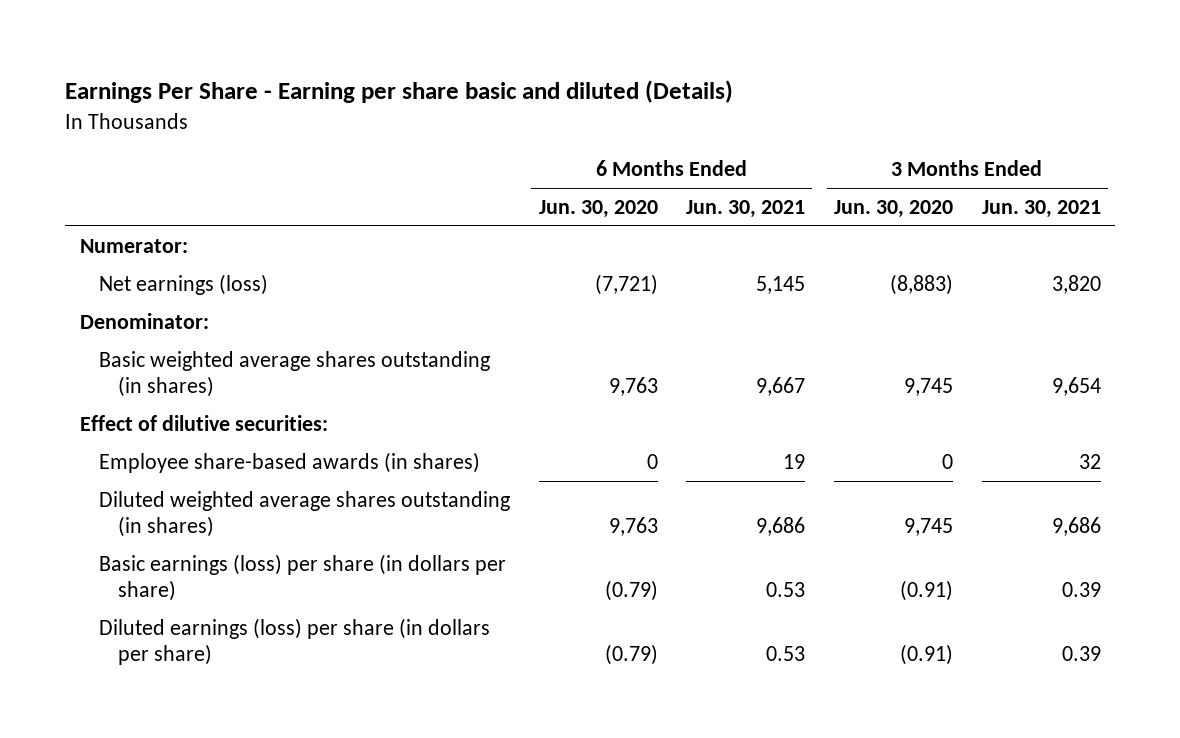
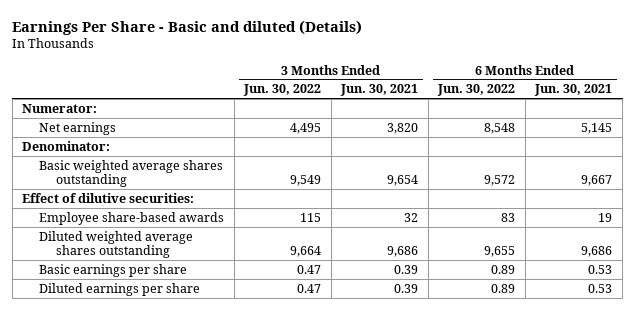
[65,80,734,104] Earnings Per Share - Earning per share basic and diluted (Details) -> [12,19,363,35] Earnings Per Share - Basic and diluted (Details)
[538,199,658,218] Jun. 30, 2020 -> none
[833,199,953,218] Jun. 30, 2020 -> none
none -> [243,84,322,97] Jun. 30, 2022
none -> [437,84,516,97] Jun. 30, 2022
[98,273,268,295] Net earnings (loss) -> [38,121,116,135] Net earnings
[98,350,490,398] Basic weighted average shares outstanding (in shares) -> [38,159,223,188] Basic weighted average shares outstanding
[98,451,480,473] Employee share-based awards (in shares) -> [38,211,224,225] Employee share-based awards
[98,490,510,538] Diluted weighted average shares outstanding (in shares) -> [38,230,193,259] Diluted weighted average shares outstanding
[98,553,506,602] Basic earnings (loss) per share (in dollars per share) -> [38,263,187,277] Basic earnings per share
[98,617,490,666] Diluted earnings (loss) per share (in dollars per share) -> [38,282,200,296] Diluted earnings per share

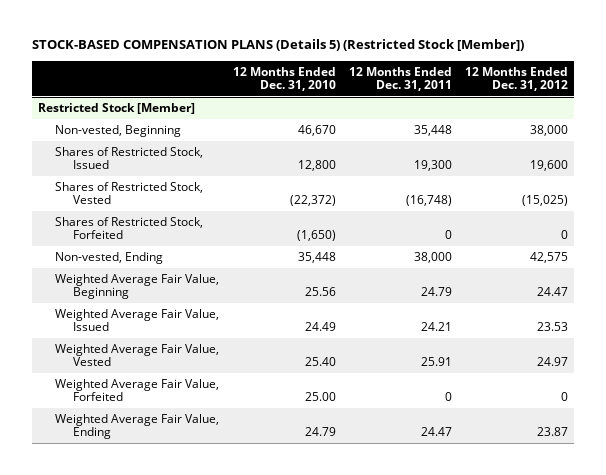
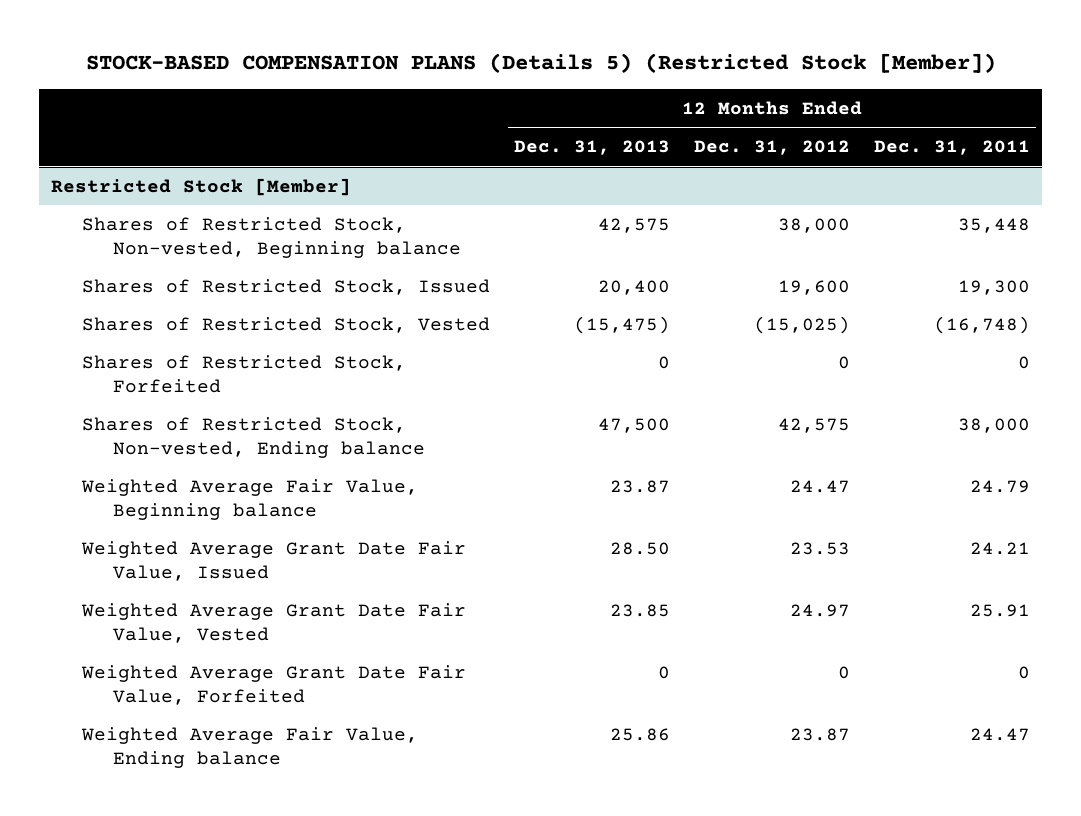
[232,66,336,91] 12 Months Ended Dec. 31, 2010 -> none
none -> [513,140,670,156] Dec. 31, 2013
[55,125,182,138] Non-vested, Beginning -> [81,216,461,258] Shares of Restricted Stock, Non-vested, Beginning balance
[55,252,164,265] Non-vested, Ending -> [81,416,425,458] Shares of Restricted Stock, Non-vested, Ending balance
[55,274,220,300] Weighted Average Fair Value, Beginning -> [80,478,418,520] Weighted Average Fair Value, Beginning balance
[55,309,220,332] Weighted Average Fair Value, Issued -> [80,540,466,581] Weighted Average Grant Date Fair Value, Issued
[55,344,220,367] Weighted Average Fair Value, Vested -> [80,602,466,643] Weighted Average Grant Date Fair Value, Vested
[55,379,220,402] Weighted Average Fair Value, Forfeited -> [80,664,466,705] Weighted Average Grant Date Fair Value, Forfeited
[55,414,220,440] Weighted Average Fair Value, Ending -> [80,726,418,768] Weighted Average Fair Value, Ending balance

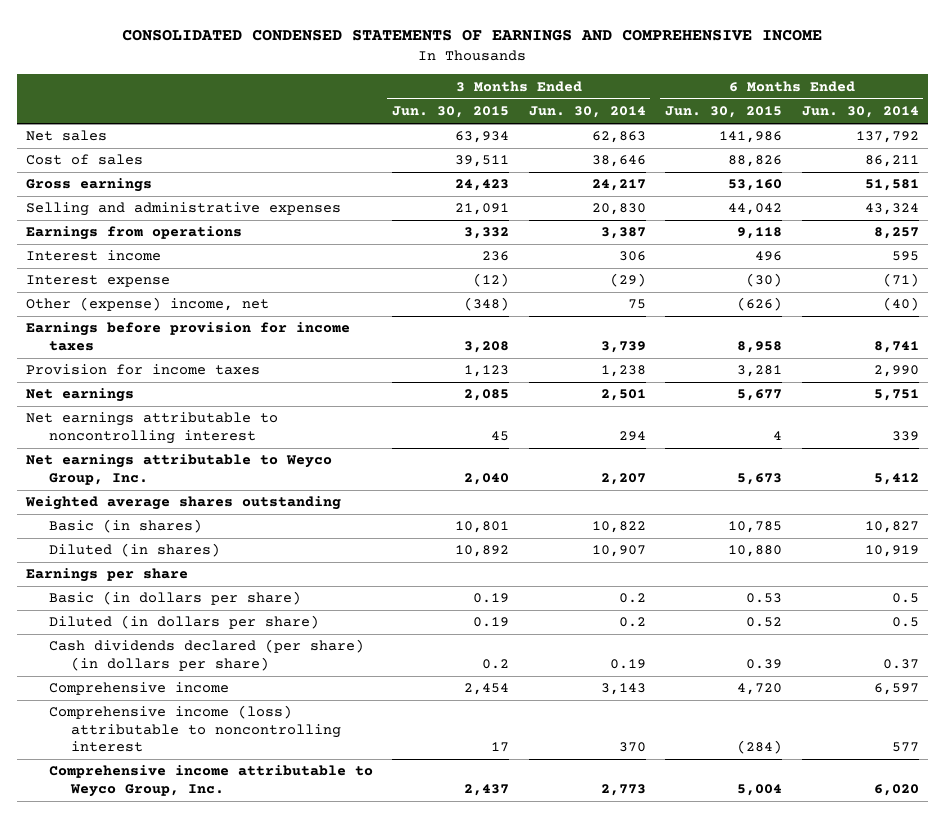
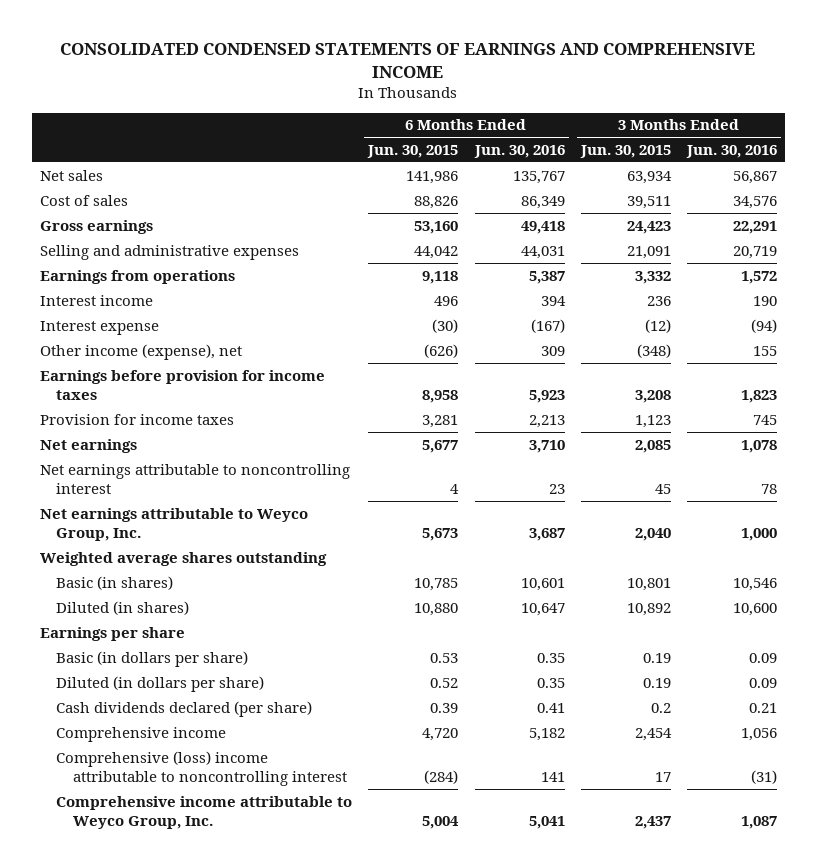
[528,106,646,119] Jun. 30, 2014 -> none
[801,106,919,119] Jun. 30, 2014 -> none
none -> [473,145,565,159] Jun. 30, 2016
none -> [685,145,777,159] Jun. 30, 2016
[26,297,270,312] Other (expense) income, net -> [39,343,242,360] Other income (expense), net
[48,639,364,671] Cash dividends declared (per share) (in dollars per share) -> [56,700,313,717] Cash dividends declared (per share)
[48,705,341,753] Comprehensive income (loss) attributable to noncontrolling interest -> [56,750,347,786] Comprehensive (loss) income attributable to noncontrolling interest

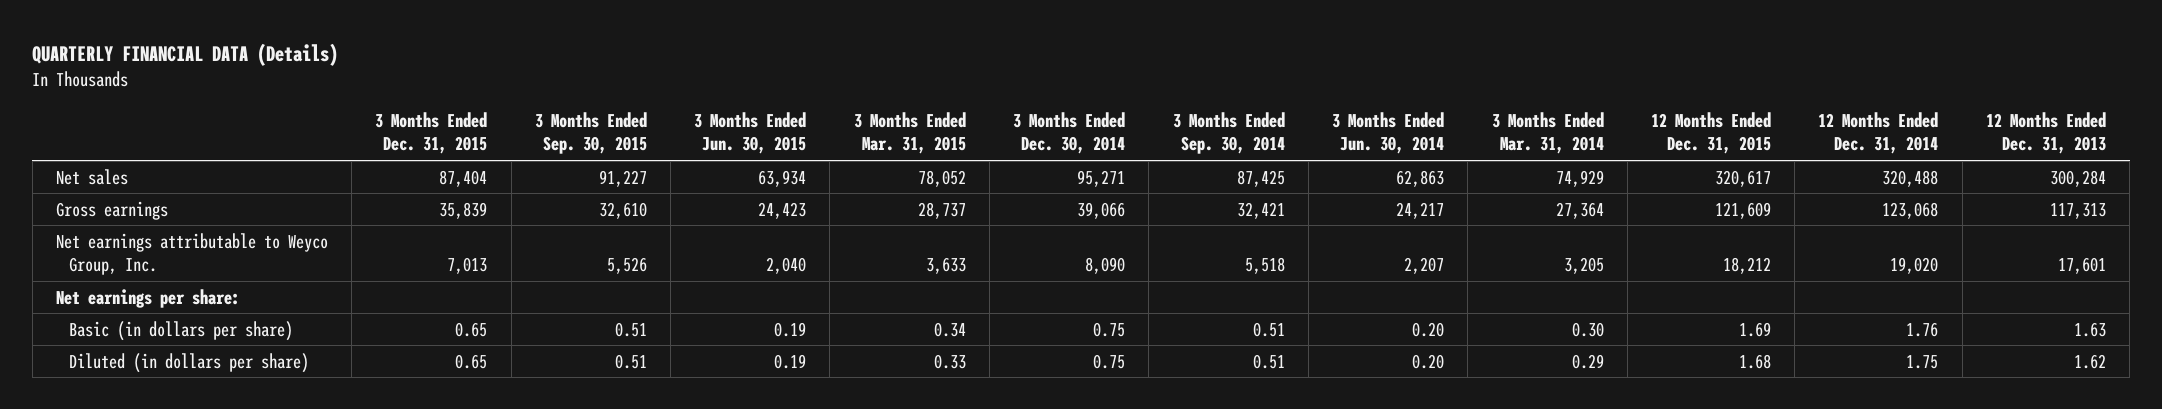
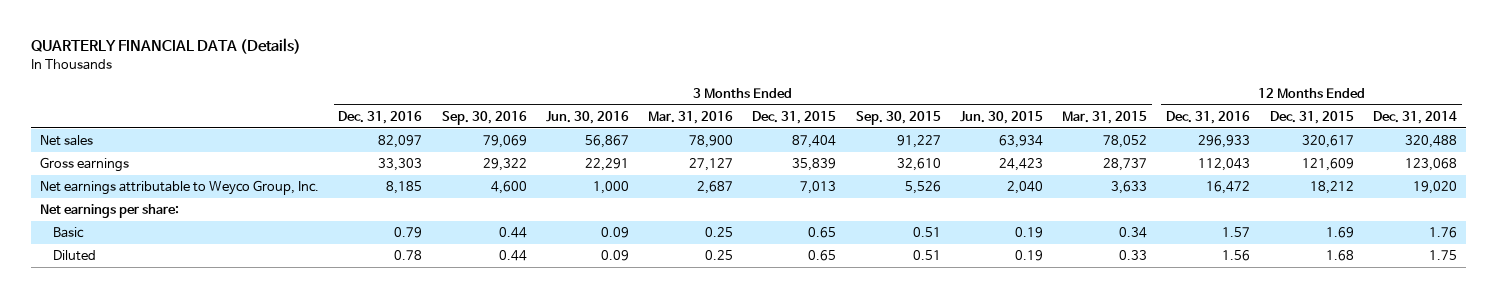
[1013,111,1126,155] 3 Months Ended Dec. 30, 2014 -> none
[1172,111,1285,155] 3 Months Ended Sep. 30, 2014 -> none
[1332,111,1445,155] 3 Months Ended Jun. 30, 2014 -> none
[1491,111,1604,155] 3 Months Ended Mar. 31, 2014 -> none
[1985,111,2106,155] 12 Months Ended Dec. 31, 2013 -> none
none -> [338,111,423,125] Dec. 31, 2016
none -> [441,111,527,126] Sep. 30, 2016
none -> [545,111,629,125] Jun. 30, 2016
none -> [648,111,734,125] Mar. 31, 2016
none -> [1166,111,1251,125] Dec. 31, 2016
[69,320,294,341] Basic (in dollars per share) -> [53,227,85,239] Basic
[69,352,310,373] Diluted (in dollars per share) -> [53,250,97,262] Diluted

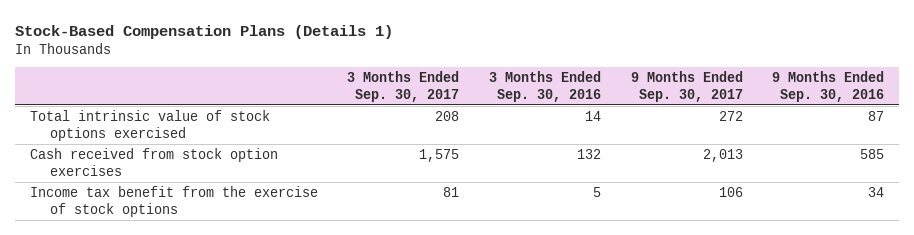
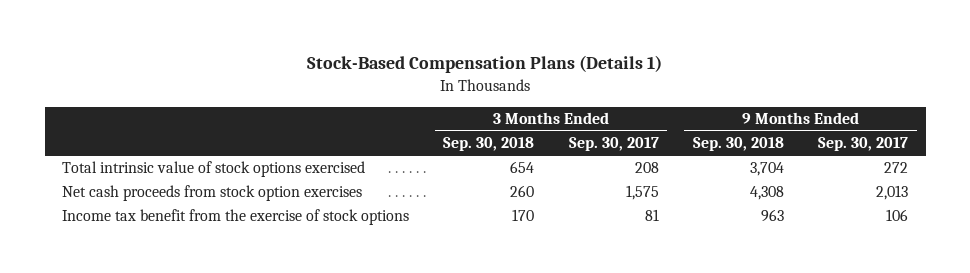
[489,70,602,102] 3 Months Ended Sep. 30, 2016 -> none
[772,70,885,102] 9 Months Ended Sep. 30, 2016 -> none
none -> [443,137,535,152] Sep. 30, 2018
none -> [693,137,785,152] Sep. 30, 2018
[29,147,278,176] Cash received from stock option exercises -> [62,185,363,202] Net cash proceeds from stock option exercises

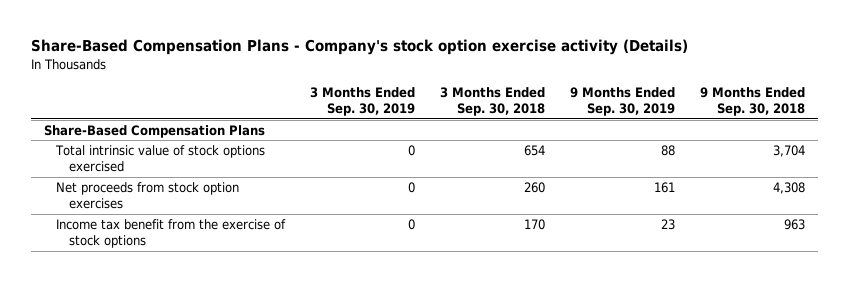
[307,55,663,74] Stock-Based Compensation Plans (Details 1) -> [31,39,689,56] Share-Based Compensation Plans - Company's stock option exercise activity (Details)
[568,137,659,152] Sep. 30, 2017 -> none
[818,137,909,152] Sep. 30, 2017 -> none
none -> [310,86,416,117] 3 Months Ended Sep. 30, 2019
none -> [570,86,676,117] 9 Months Ended Sep. 30, 2019
none -> [43,124,265,138] Share-Based Compensation Plans
[62,185,363,202] Net cash proceeds from stock option exercises -> [56,181,240,210] Net proceeds from stock option exercises

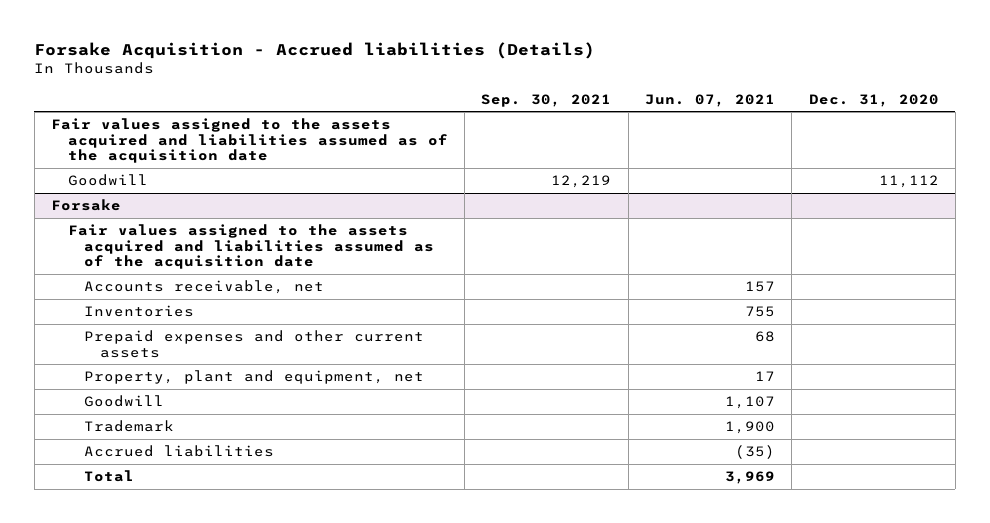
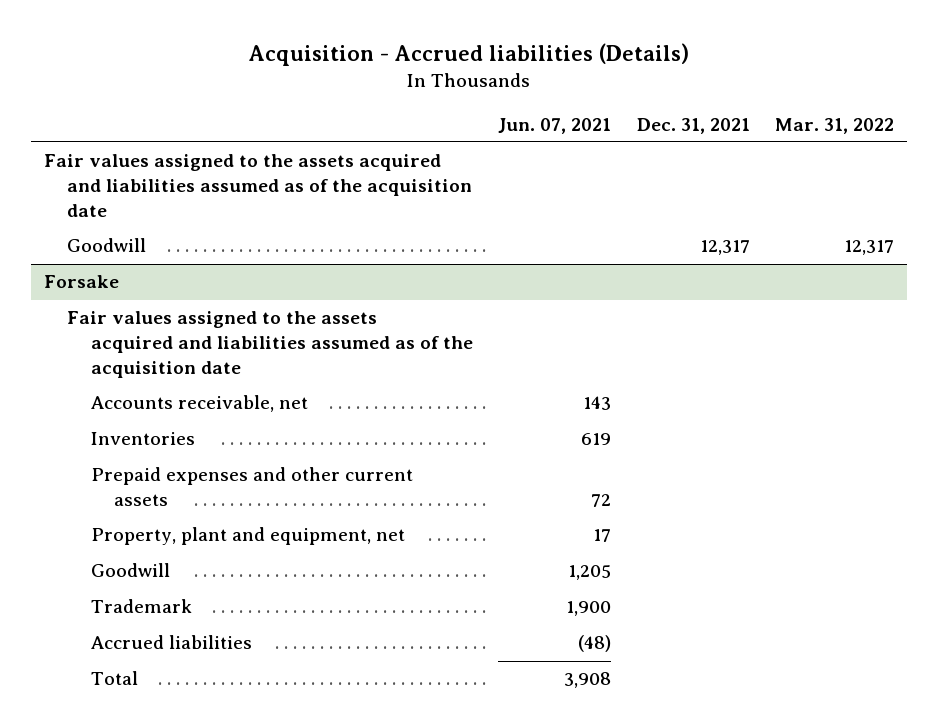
[34,42,596,60] Forsake Acquisition - Accrued liabilities (Details) -> [248,43,689,67] Acquisition - Accrued liabilities (Details)
[481,93,612,107] Sep. 30, 2021 -> none
[808,93,939,107] Dec. 31, 2020 -> none
none -> [636,117,750,134] Dec. 31, 2021
none -> [774,117,894,134] Mar. 31, 2022
[744,281,775,293] 157 -> [583,396,612,411] 143
[744,306,775,318] 755 -> [581,433,612,446] 619
[754,331,775,343] 68 -> [591,494,612,508] 72
[724,396,775,410] 1,107 -> [568,565,612,581] 1,205
[734,445,775,460] (35) -> [578,635,612,653] (48)
[724,471,775,485] 3,969 -> [564,672,612,689] 3,908

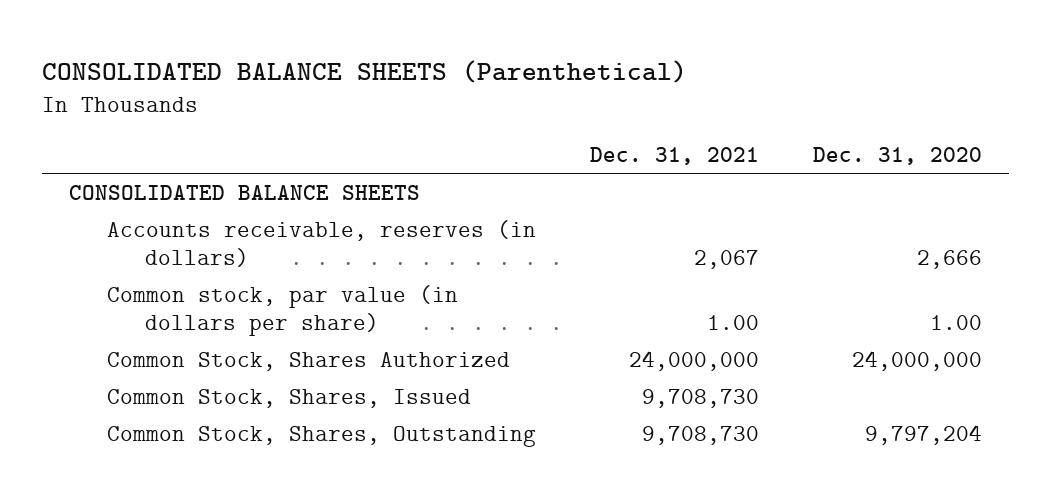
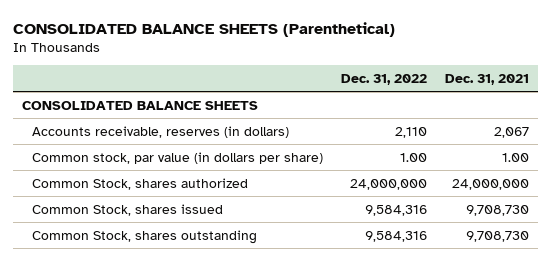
[813,147,983,166] Dec. 31, 2020 -> none
none -> [340,73,427,85] Dec. 31, 2022
[107,351,511,371] Common Stock, Shares Authorized -> [31,177,248,190] Common Stock, shares authorized
[107,388,472,408] Common Stock, Shares, Issued -> [31,203,223,216] Common Stock, shares issued
[107,425,537,447] Common Stock, Shares, Outstanding -> [31,229,257,244] Common Stock, shares outstanding

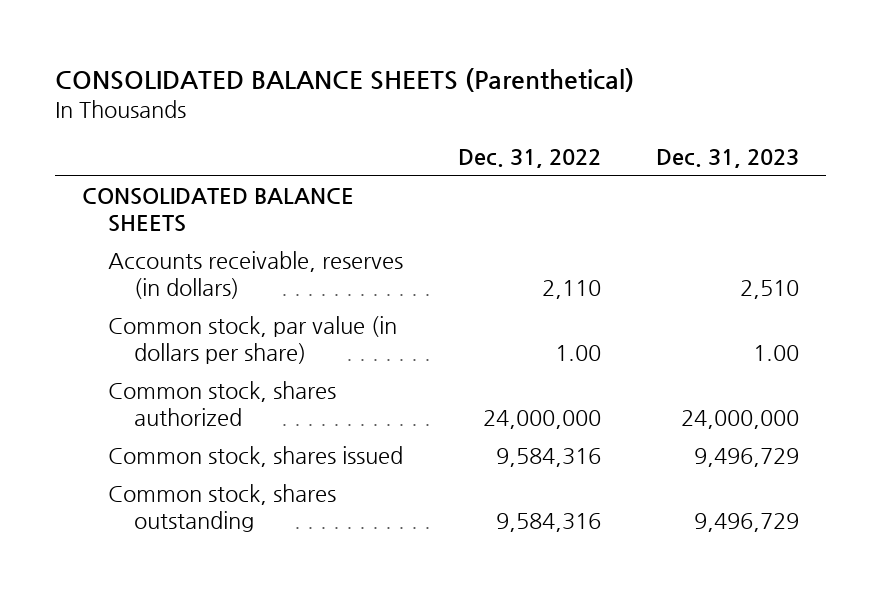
[444,73,529,85] Dec. 31, 2021 -> none
none -> [655,149,799,169] Dec. 31, 2023
[31,177,248,190] Common Stock, shares authorized -> [108,381,337,427] Common stock, shares authorized
[31,203,223,216] Common Stock, shares issued -> [108,446,404,468] Common stock, shares issued
[31,229,257,244] Common Stock, shares outstanding -> [108,484,337,533] Common stock, shares outstanding

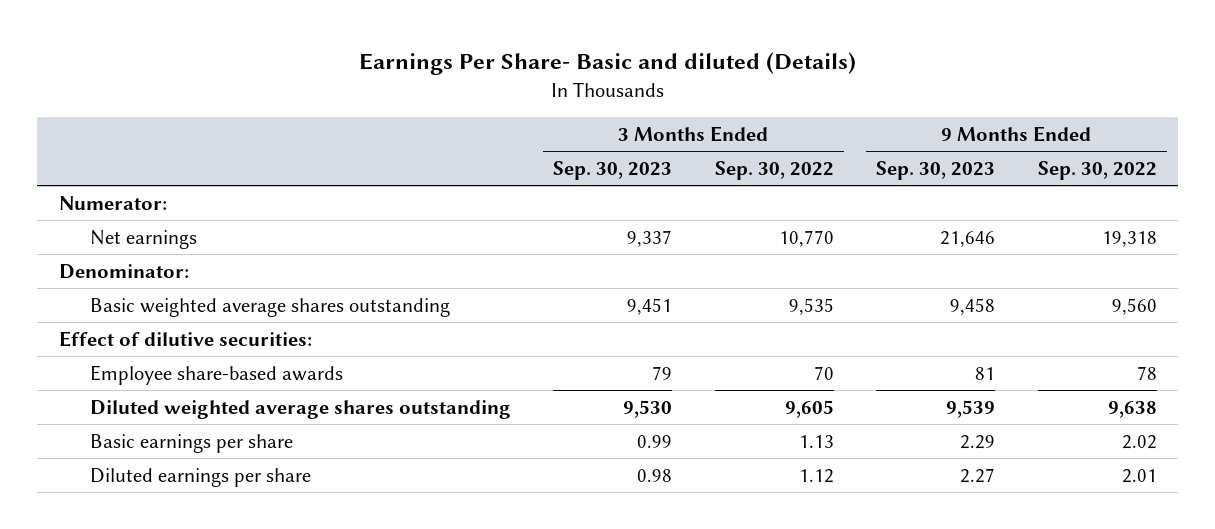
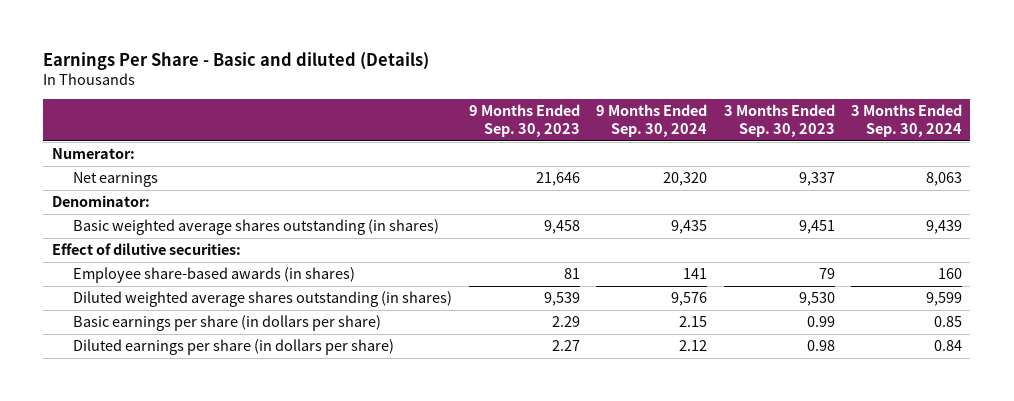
[358,51,856,75] Earnings Per Share- Basic and diluted (Details) -> [43,51,430,70] Earnings Per Share - Basic and diluted (Details)
[714,160,834,180] Sep. 30, 2022 -> none
[1037,160,1157,180] Sep. 30, 2022 -> none
none -> [596,104,708,138] 9 Months Ended Sep. 30, 2024
none -> [850,104,962,138] 3 Months Ended Sep. 30, 2024
[89,297,450,317] Basic weighted average shares outstanding -> [73,219,440,236] Basic weighted average shares outstanding (in shares)
[89,364,343,385] Employee share-based awards -> [73,267,356,284] Employee share-based awards (in shares)
[89,399,511,419] Diluted weighted average shares outstanding -> [73,291,453,308] Diluted weighted average shares outstanding (in shares)
[89,433,293,453] Basic earnings per share -> [73,315,382,332] Basic earnings per share (in dollars per share)
[89,467,311,487] Diluted earnings per share -> [73,339,395,356] Diluted earnings per share (in dollars per share)

